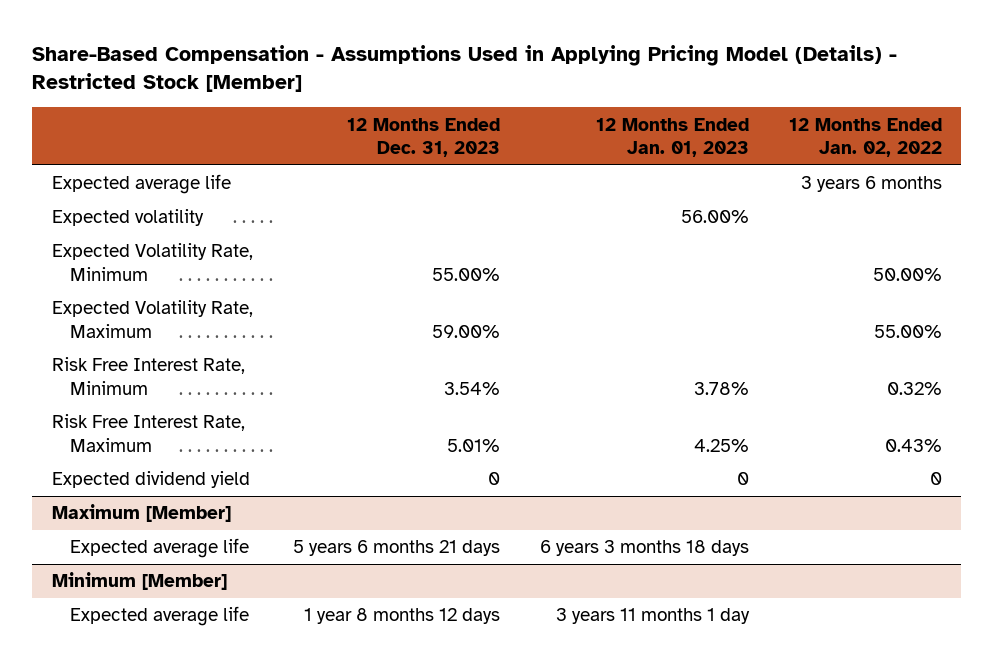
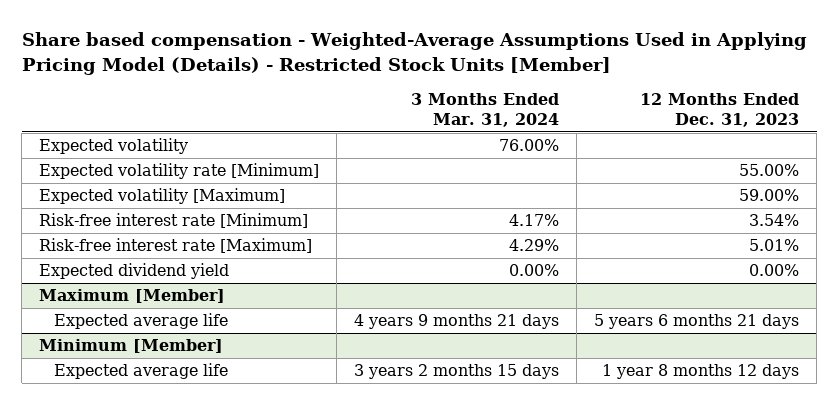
[32,44,898,93] Share-Based Compensation - Assumptions Used in Applying Pricing Model (Details) - Restricted Stock [Member] -> [21,32,807,75] Share based compensation - Weighted-Average Assumptions Used in Applying Pricing Model (Details) - Restricted Stock Units [Member]
[595,117,749,157] 12 Months Ended Jan. 01, 2023 -> none
[788,117,942,157] 12 Months Ended Jan. 02, 2022 -> none
none -> [411,92,560,128] 3 Months Ended Mar. 31, 2024
[52,174,232,195] Expected average life -> none
[52,243,254,281] Expected Volatility Rate, Minimum -> [39,163,320,180] Expected volatility rate [Minimum]
[52,300,254,338] Expected Volatility Rate, Maximum -> [39,188,286,205] Expected volatility [Maximum]
[52,357,246,395] Risk Free Interest Rate, Minimum -> [39,213,309,229] Risk-free interest rate [Minimum]
[52,414,246,452] Risk Free Interest Rate, Maximum -> [39,238,313,254] Risk-free interest rate [Maximum]
[487,472,500,486] 0 -> [749,264,800,277] 0.00%

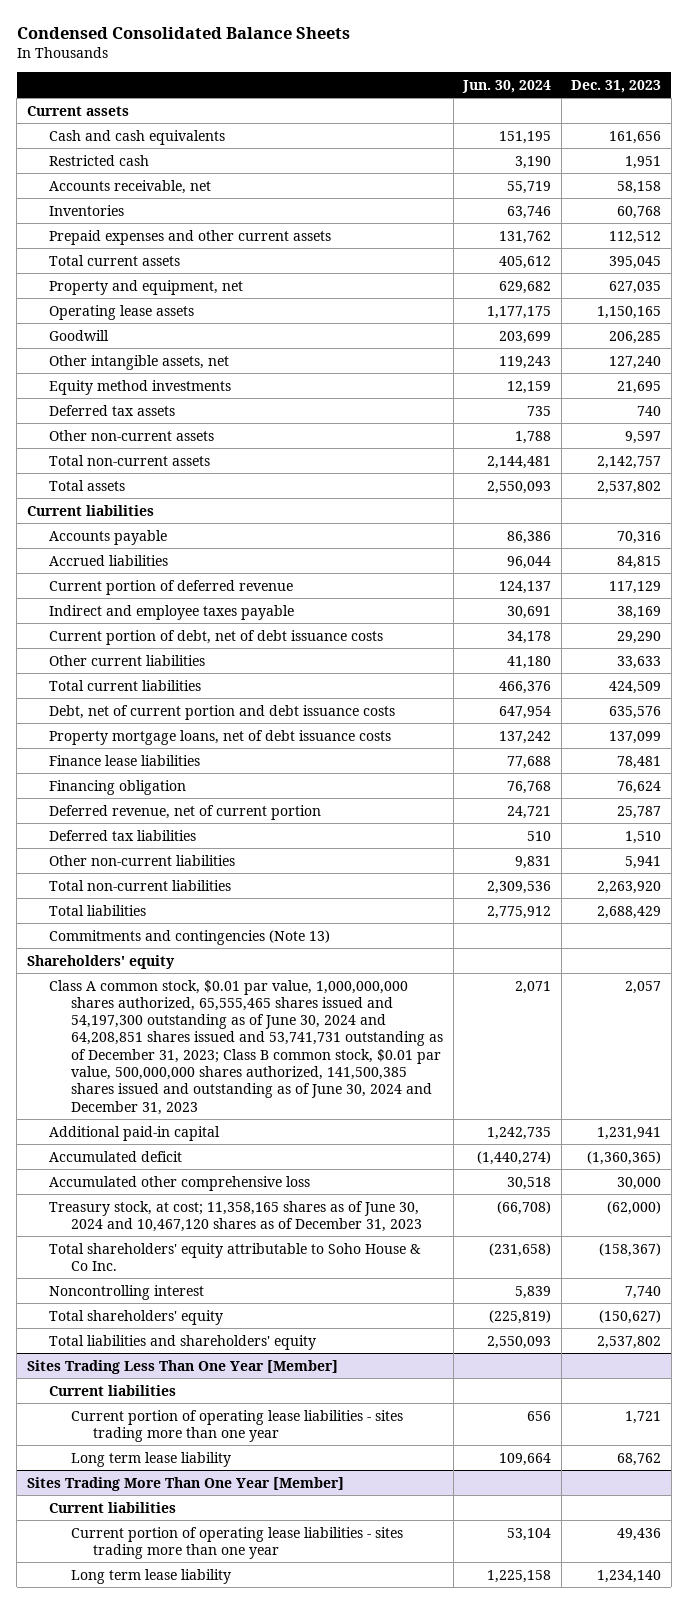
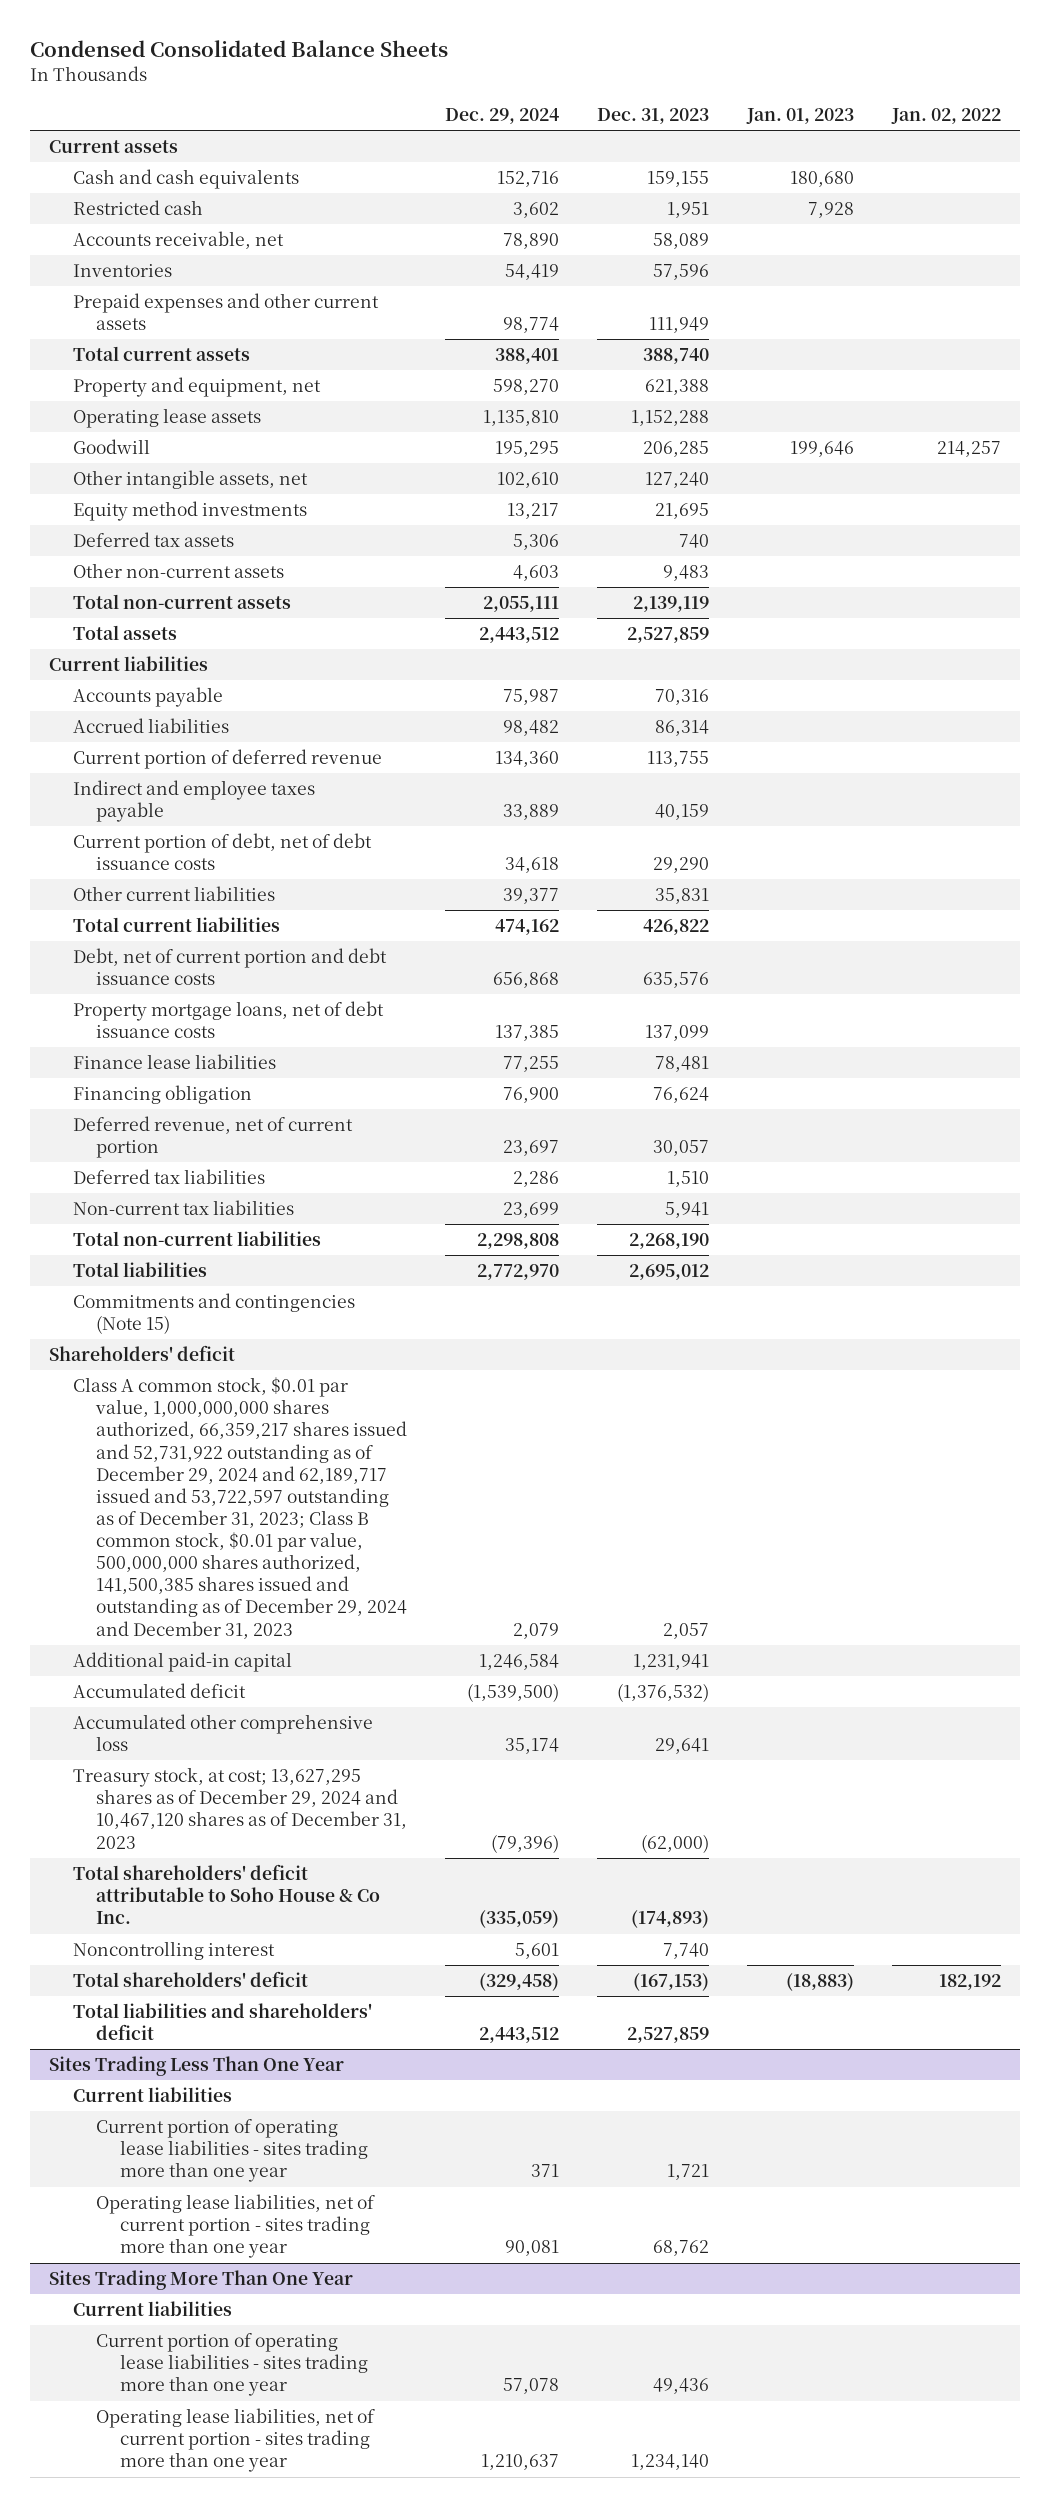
[462,79,552,93] Jun. 30, 2024 -> none
none -> [445,107,560,124] Dec. 29, 2024
none -> [746,107,855,124] Jan. 01, 2023
none -> [891,107,1002,124] Jan. 02, 2022
[609,130,662,144] 161,656 -> [647,171,710,188] 159,155
[617,180,662,194] 58,158 -> [653,233,710,250] 58,089
[617,205,662,219] 60,768 -> [653,264,710,281] 57,596
[609,230,662,244] 112,512 -> [649,317,710,334] 111,949
[609,255,662,269] 395,045 -> [643,348,710,365] 388,740
[609,280,662,294] 627,035 -> [645,379,710,396] 621,388
[597,305,662,319] 1,150,165 -> [631,410,710,427] 1,152,288
[625,430,662,444] 9,597 -> [663,565,710,582] 9,483
[597,455,662,469] 2,142,757 -> [633,596,710,613] 2,139,119
[597,480,662,494] 2,537,802 -> [627,627,710,644] 2,527,859
[617,555,662,569] 84,815 -> [655,720,710,737] 86,314
[609,580,662,594] 117,129 -> [647,751,710,768] 113,755
[617,605,662,619] 38,169 -> [655,804,710,821] 40,159
[617,655,662,669] 33,633 -> [655,888,710,905] 35,831
[609,680,662,694] 424,509 -> [643,919,710,936] 426,822
[617,805,662,819] 25,787 -> [653,1140,710,1157] 30,057
[48,854,235,866] Other non-current liabilities -> [72,1200,294,1216] Non-current tax liabilities
[597,880,662,894] 2,263,920 -> [629,1233,710,1250] 2,268,190
[597,905,662,919] 2,688,429 -> [629,1264,710,1281] 2,695,012
[48,929,330,945] Commitments and contingencies (Note 13) -> [72,1293,355,1335] Commitments and contingencies (Note 15)
[26,954,175,969] Shareholders' equity -> [48,1345,235,1362] Shareholders' deficit
[48,979,443,1115] Class A common stock, $0.01 par value, 1,000,000,000 shares authorized, 65,555,465 shares issued and 54,197,300 outstanding as of June 30, 2024 and 64,208,851 shares issued and 53,741,731 outstanding as of December 31, 2023; Class B common stock, $0.01 par value, 500,000,000 shares authorized, 141,500,385 shares issued and outstanding as of June 30, 2024 and December 31, 2023 -> [72,1377,408,1639] Class A common stock, $0.01 par value, 1,000,000,000 shares authorized, 66,359,217 shares issued and 52,731,922 outstanding as of December 29, 2024 and 62,189,717 issued and 53,722,597 outstanding as of December 31, 2023; Class B common stock, $0.01 par value, 500,000,000 shares authorized, 141,500,385 shares issued and outstanding as of December 29, 2024 and December 31, 2023
[587,1150,662,1165] (1,360,365) -> [617,1683,710,1703] (1,376,532)
[617,1176,662,1190] 30,000 -> [655,1738,710,1755] 29,641
[48,1200,422,1232] Treasury stock, at cost; 11,358,165 shares as of June 30, 2024 and 10,467,120 shares as of December 31, 2023 -> [72,1767,408,1849] Treasury stock, at cost; 13,627,295 shares as of December 29, 2024 and 10,467,120 shares as of December 31, 2023
[48,1242,421,1271] Total shareholders' equity attributable to Soho House & Co Inc. -> [72,1864,381,1925] Total shareholders' deficit attributable to Soho House & Co Inc.
[599,1242,662,1257] (158,367) -> [631,1910,710,1929] (174,893)
[48,1309,223,1325] Total shareholders' equity -> [72,1971,308,1988] Total shareholders' deficit
[599,1309,662,1324] (150,627) -> [633,1973,710,1992] (167,153)
[48,1334,316,1350] Total liabilities and shareholders' equity -> [72,2003,372,2041] Total liabilities and shareholders' deficit
[597,1335,662,1349] 2,537,802 -> [627,2027,710,2044] 2,527,859
[26,1359,338,1374] Sites Trading Less Than One Year [Member] -> [48,2056,344,2077] Sites Trading Less Than One Year
[70,1451,231,1467] Long term lease liability -> [96,2194,376,2259] Operating lease liabilities, net of current portion - sites trading more than one year
[26,1476,344,1491] Sites Trading More Than One Year [Member] -> [48,2270,353,2291] Sites Trading More Than One Year
[70,1568,231,1584] Long term lease liability -> [96,2408,376,2473] Operating lease liabilities, net of current portion - sites trading more than one year

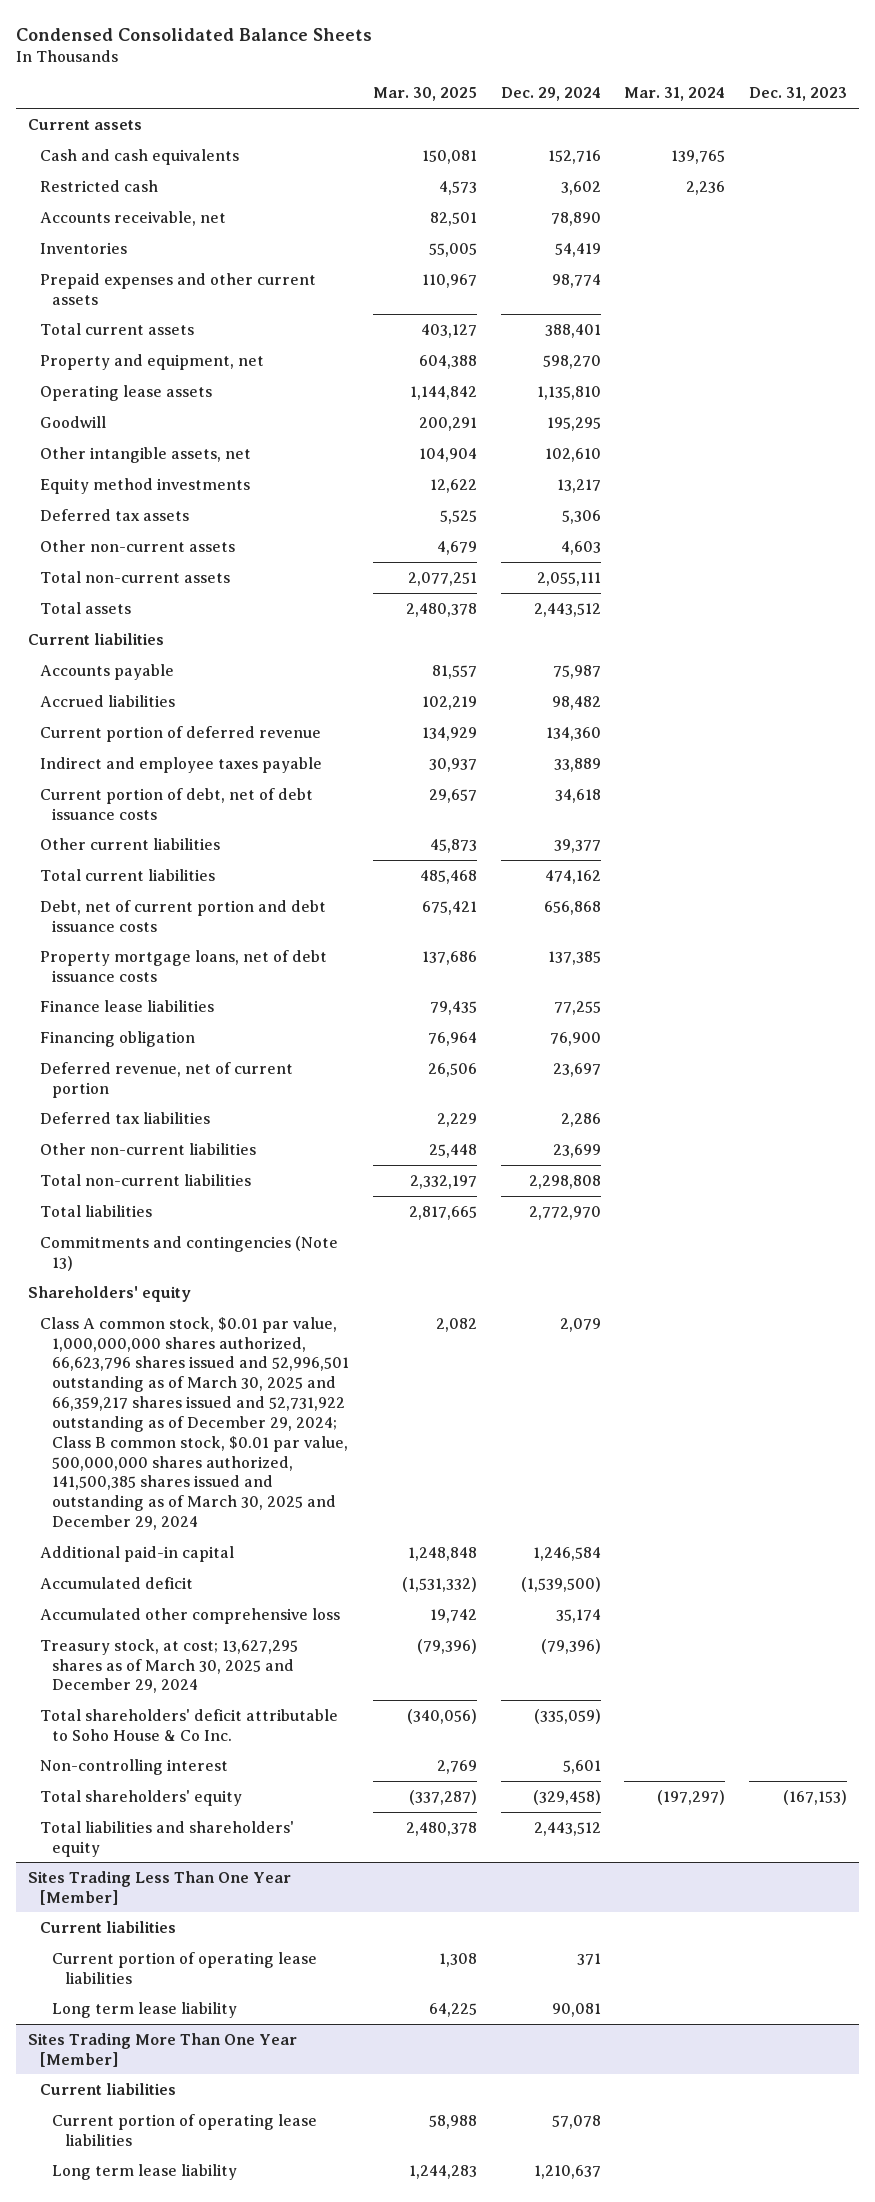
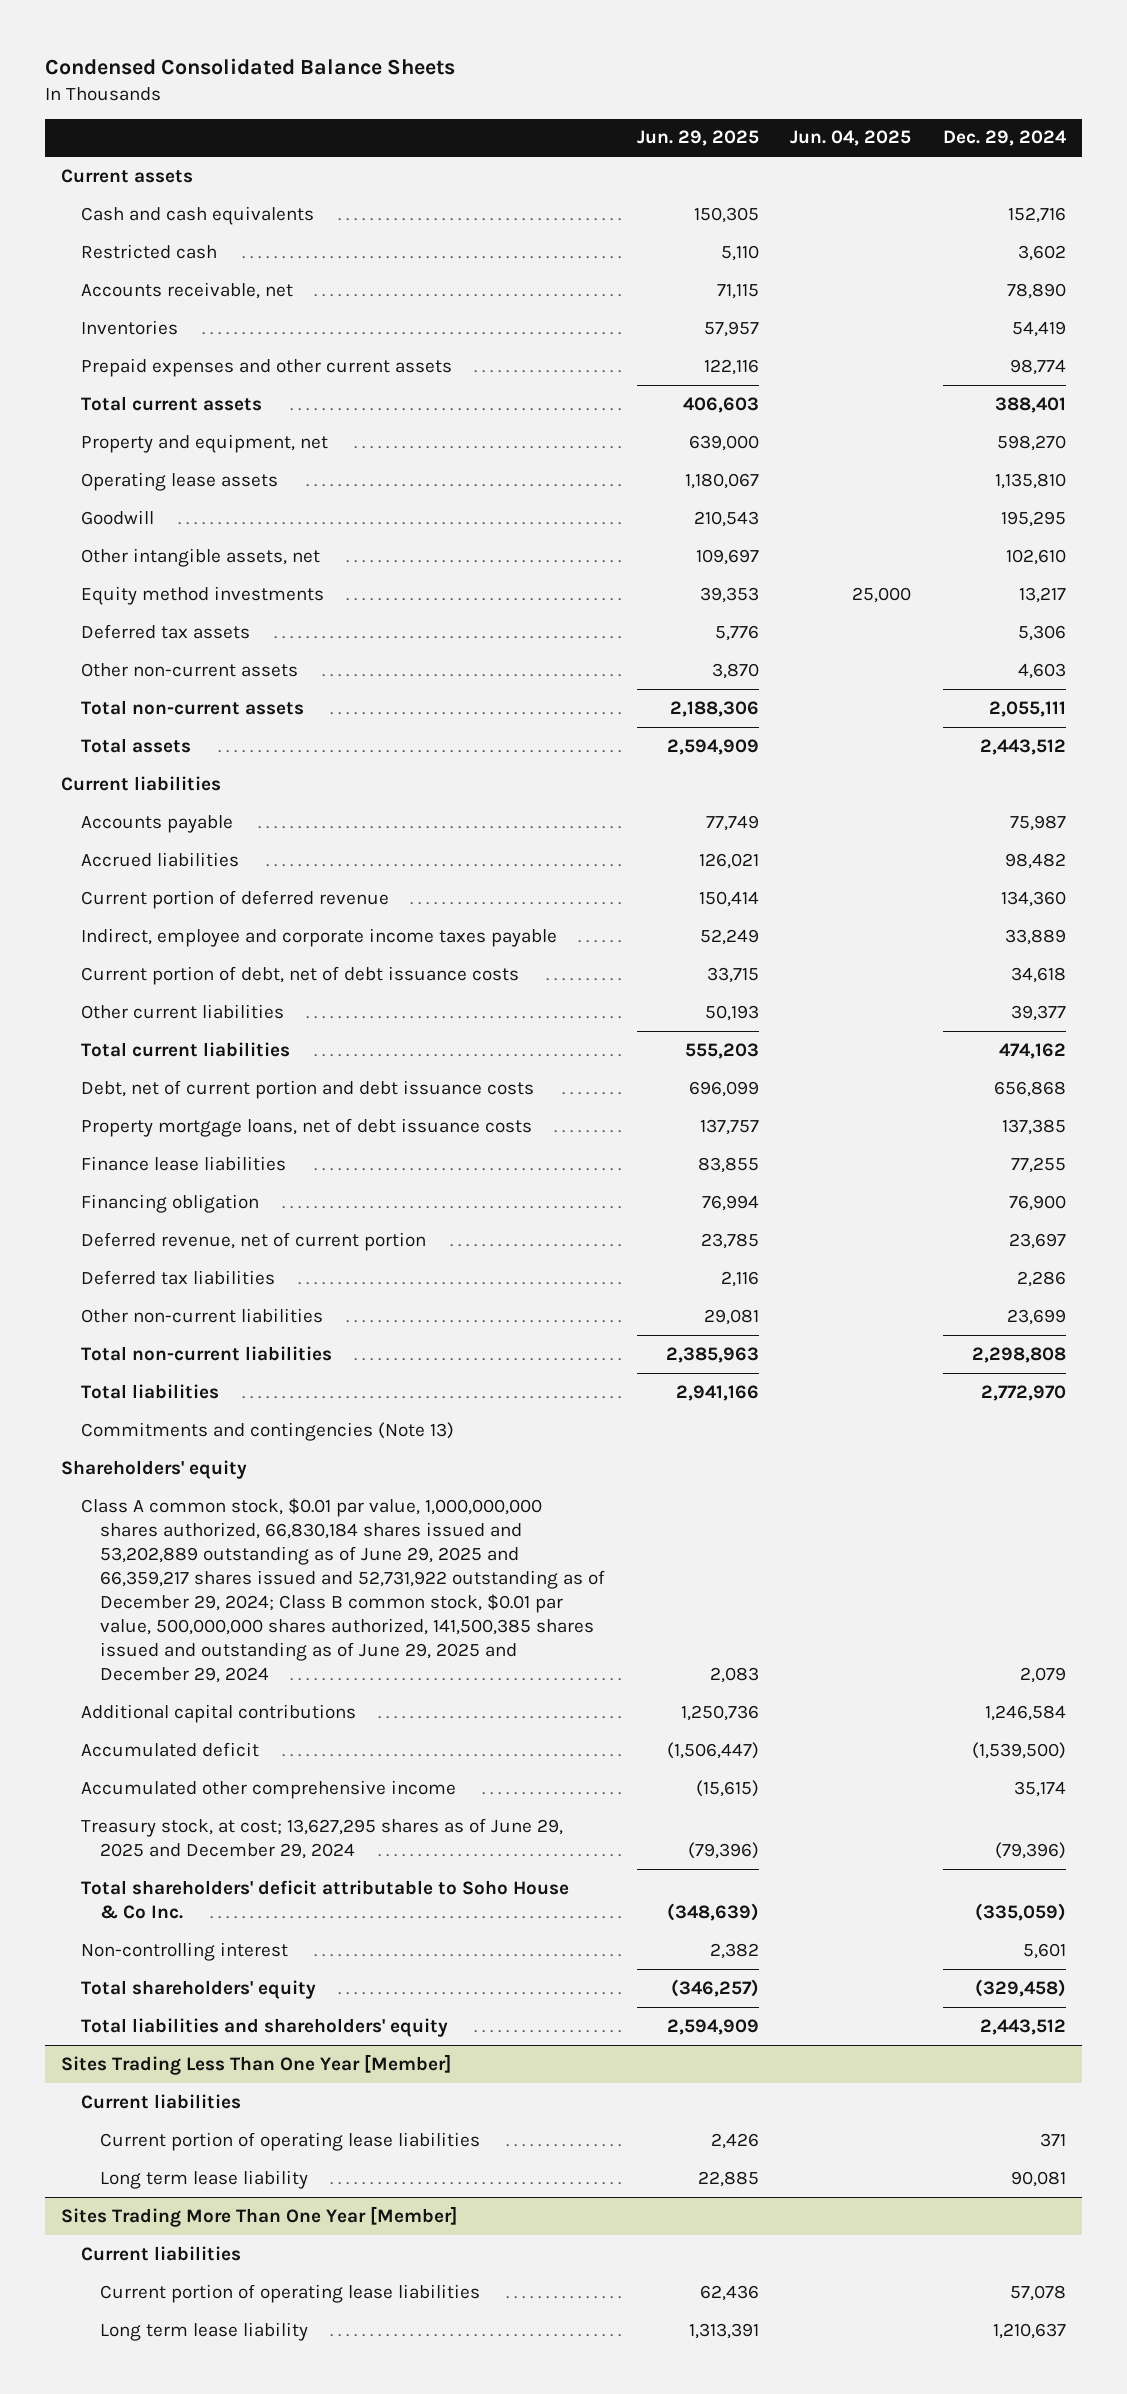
[373,87,478,102] Mar. 30, 2025 -> none
[624,87,726,102] Mar. 31, 2024 -> none
[749,87,848,102] Dec. 31, 2023 -> none
none -> [636,130,759,147] Jun. 29, 2025
none -> [790,130,912,147] Jun. 04, 2025
[40,756,323,773] Indirect and employee taxes payable -> [80,927,557,947] Indirect, employee and corporate income taxes payable
[40,1316,350,1531] Class A common stock, $0.01 par value, 1,000,000,000 shares authorized, 66,623,796 shares issued and 52,996,501 outstanding as of March 30, 2025 and 66,359,217 shares issued and 52,731,922 outstanding as of December 29, 2024; Class B common stock, $0.01 par value, 500,000,000 shares authorized, 141,500,385 shares issued and outstanding as of March 30, 2025 and December 29, 2024 -> [80,1497,605,1684] Class A common stock, $0.01 par value, 1,000,000,000 shares authorized, 66,830,184 shares issued and 53,202,889 outstanding as of June 29, 2025 and 66,359,217 shares issued and 52,731,922 outstanding as of December 29, 2024; Class B common stock, $0.01 par value, 500,000,000 shares authorized, 141,500,385 shares issued and outstanding as of June 29, 2025 and December 29, 2024
[40,1545,235,1562] Additional paid-in capital -> [80,1703,356,1723] Additional capital contributions
[40,1607,341,1624] Accumulated other comprehensive loss -> [80,1779,456,1799] Accumulated other comprehensive income
[40,1638,299,1694] Treasury stock, at cost; 13,627,295 shares as of March 30, 2025 and December 29, 2024 -> [80,1817,563,1859] Treasury stock, at cost; 13,627,295 shares as of June 29, 2025 and December 29, 2024

